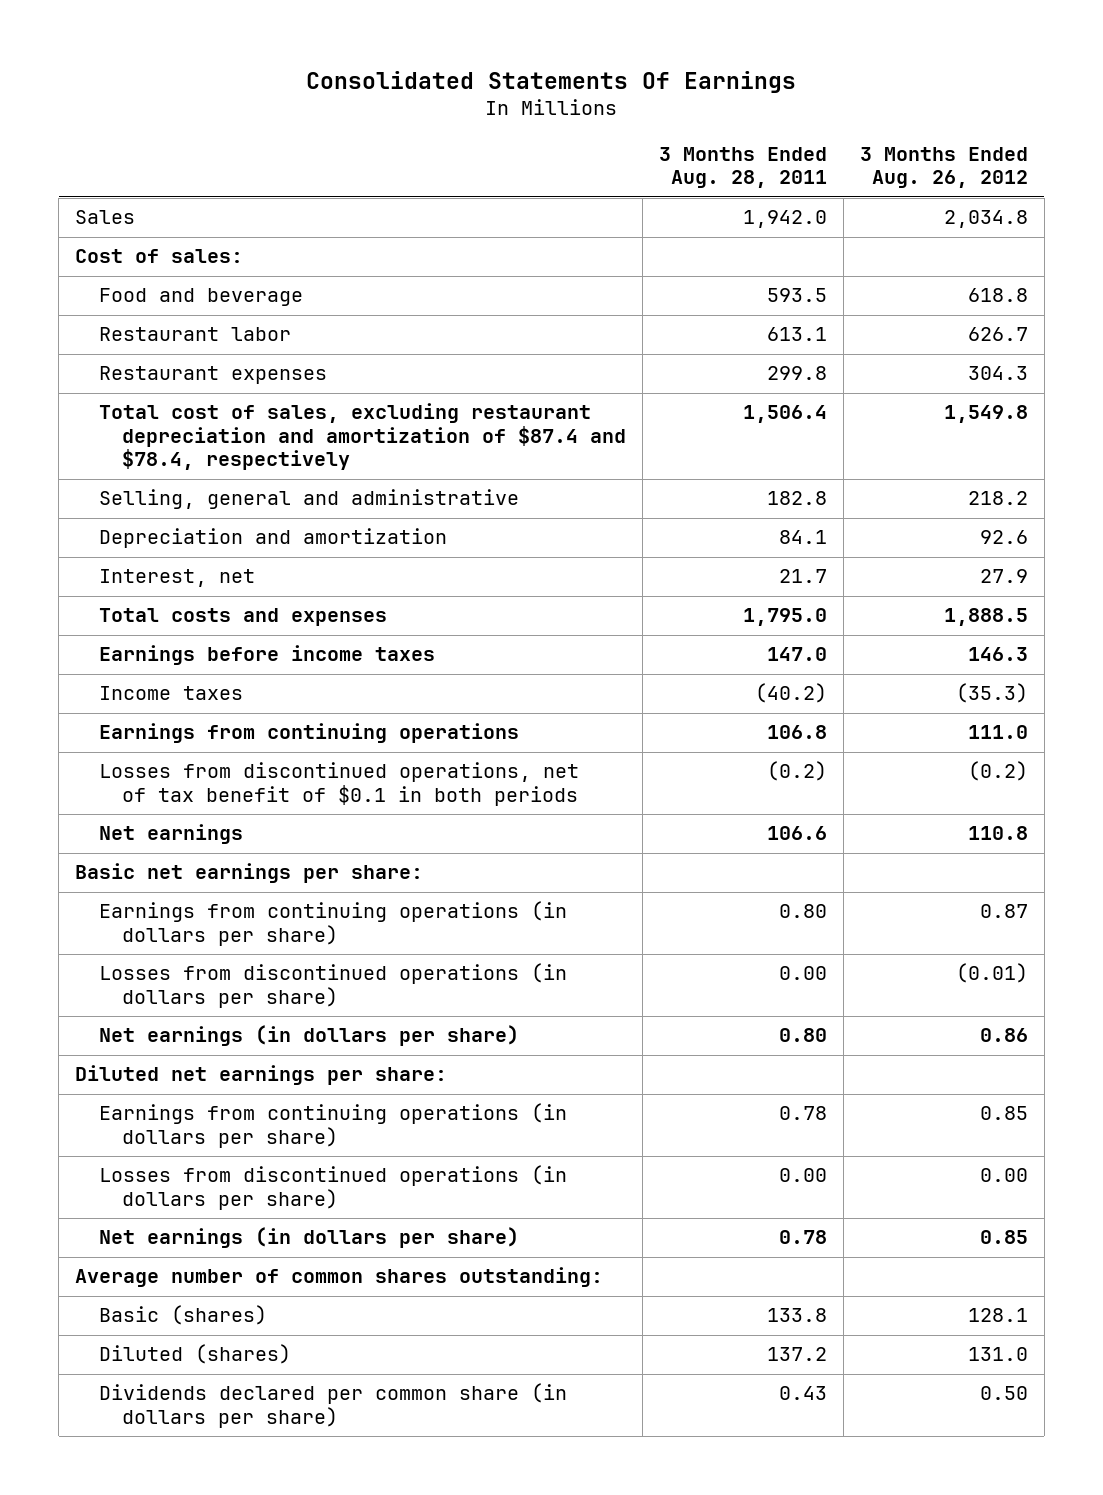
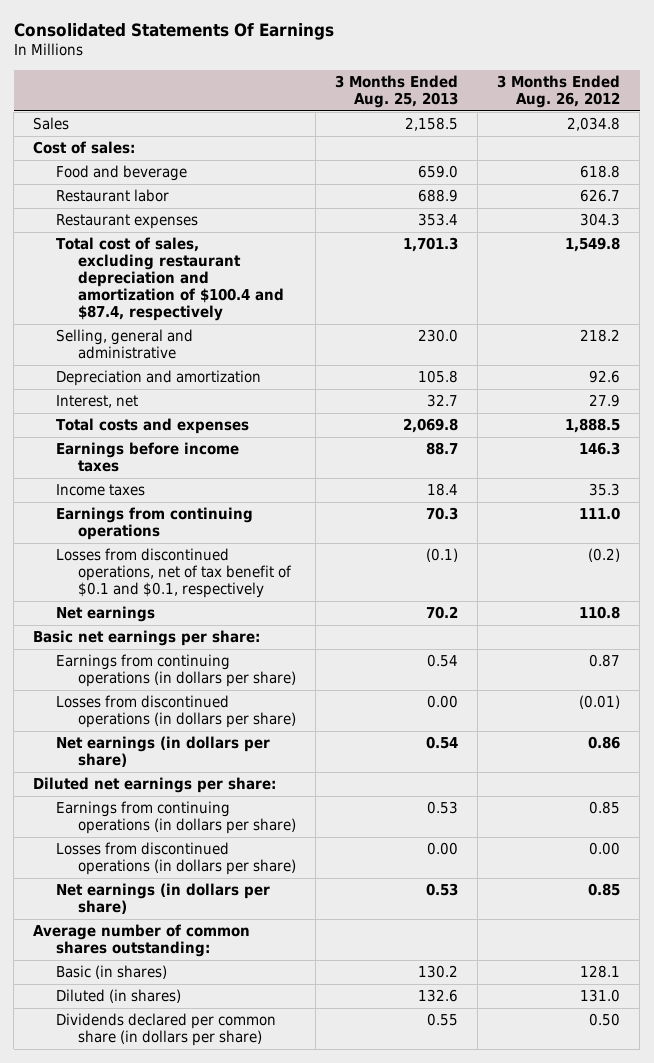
[659,146,828,189] 3 Months Ended Aug. 28, 2011 -> none
none -> [335,75,459,108] 3 Months Ended Aug. 25, 2013
[98,403,627,471] Total cost of sales, excluding restaurant depreciation and amortization of $87.4 and $78.4, respectively -> [55,237,285,322] Total cost of sales, excluding restaurant depreciation and amortization of $100.4 and $87.4, respectively
[955,683,1028,704] (35.3) -> [589,483,621,497] 35.3
[98,762,579,806] Losses from discontinued operations, net of tax benefit of $0.1 in both periods -> [55,548,293,599] Losses from discontinued operations, net of tax benefit of $0.1 and $0.1, respectively
[98,1305,267,1326] Basic (shares) -> [55,965,167,980] Basic (in shares)
[98,1344,291,1365] Diluted (shares) -> [55,989,181,1004] Diluted (in shares)

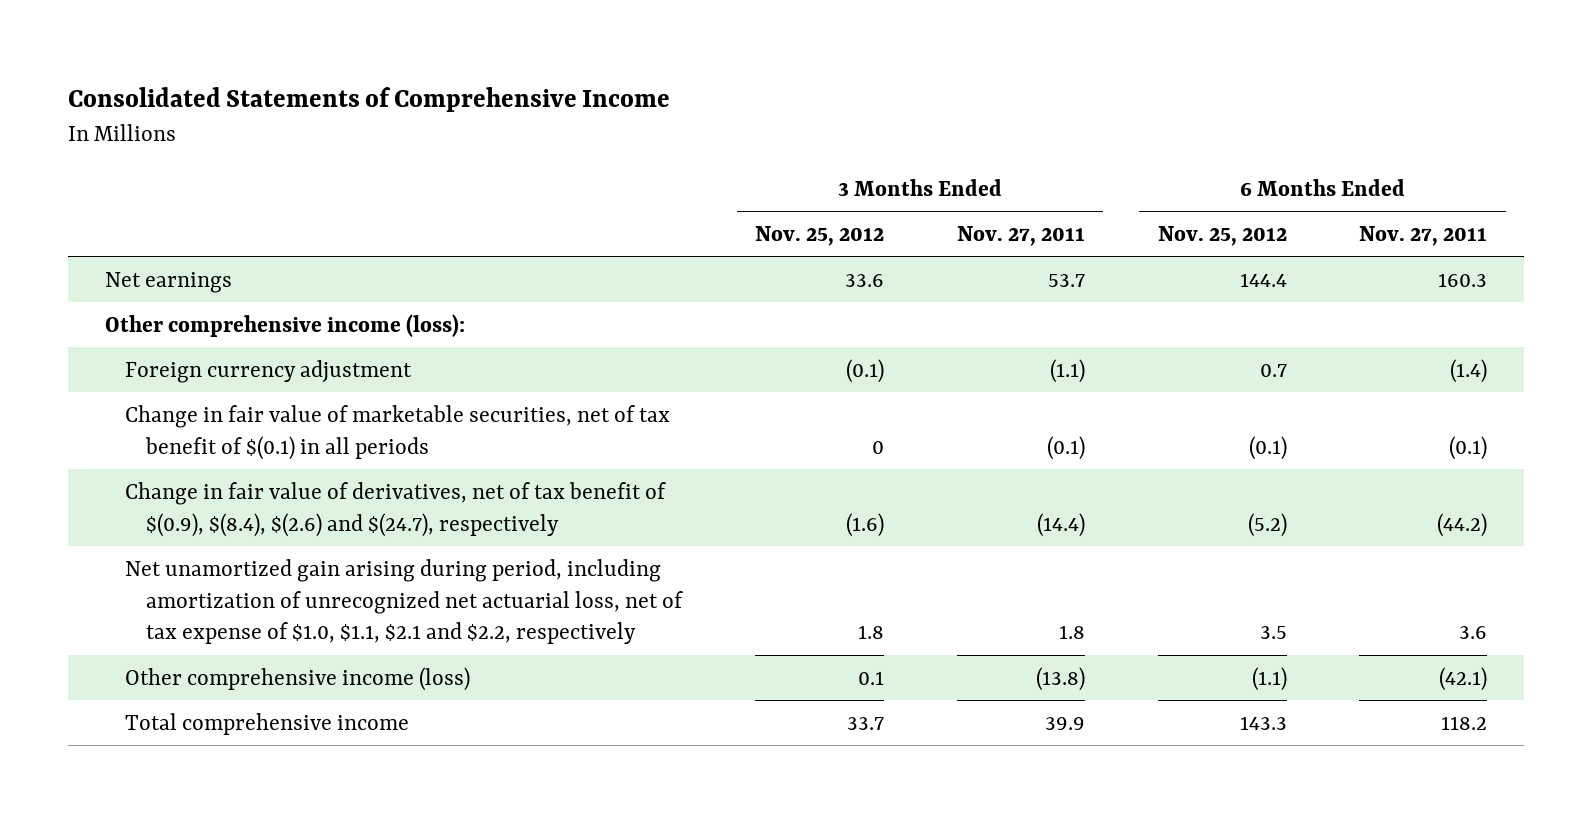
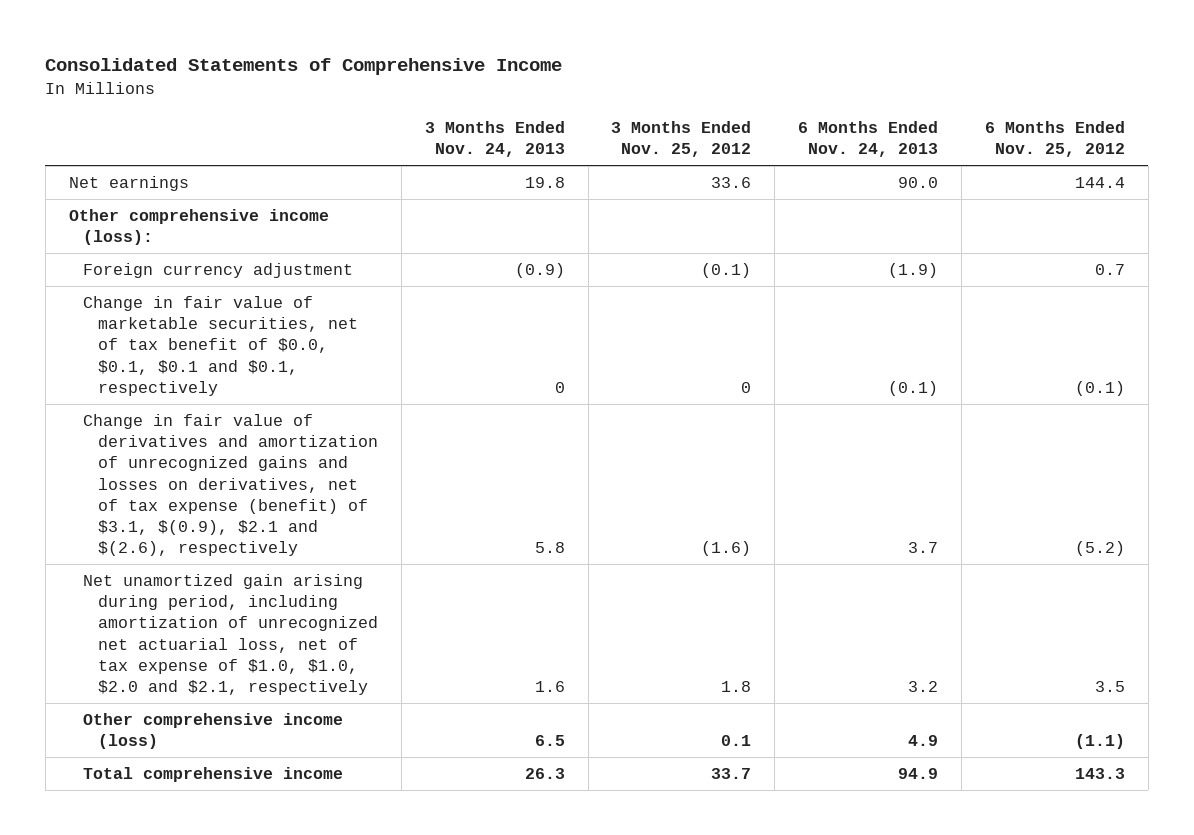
[956,225,1085,246] Nov. 27, 2011 -> none
[1359,225,1488,246] Nov. 27, 2011 -> none
none -> [424,120,565,157] 3 Months Ended Nov. 24, 2013
none -> [798,120,939,157] 6 Months Ended Nov. 24, 2013
[125,404,671,460] Change in fair value of marketable securities, net of tax benefit of $(0.1) in all periods -> [83,296,358,396] Change in fair value of marketable securities, net of tax benefit of $0.0, $0.1, $0.1 and $0.1, respectively
[125,481,667,537] Change in fair value of derivatives, net of tax benefit of $(0.9), $(8.4), $(2.6) and $(24.7), respectively -> [83,414,378,557] Change in fair value of derivatives and amortization of unrecognized gains and losses on derivatives, net of tax expense (benefit) of $3.1, $(0.9), $2.1 and $(2.6), respectively
[125,558,684,645] Net unamortized gain arising during period, including amortization of unrecognized net actuarial loss, net of tax expense of $1.0, $1.1, $2.1 and $2.2, respectively -> [83,574,378,695] Net unamortized gain arising during period, including amortization of unrecognized net actuarial loss, net of tax expense of $1.0, $1.0, $2.0 and $2.1, respectively

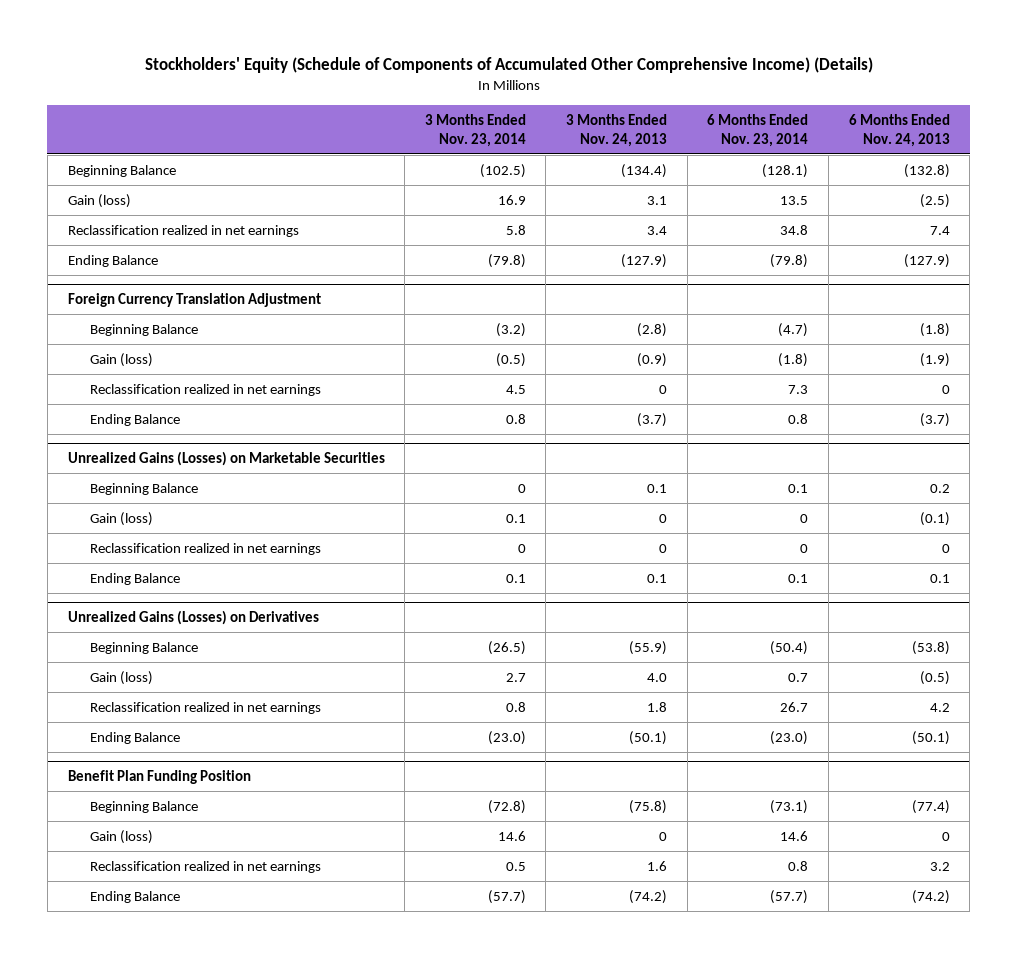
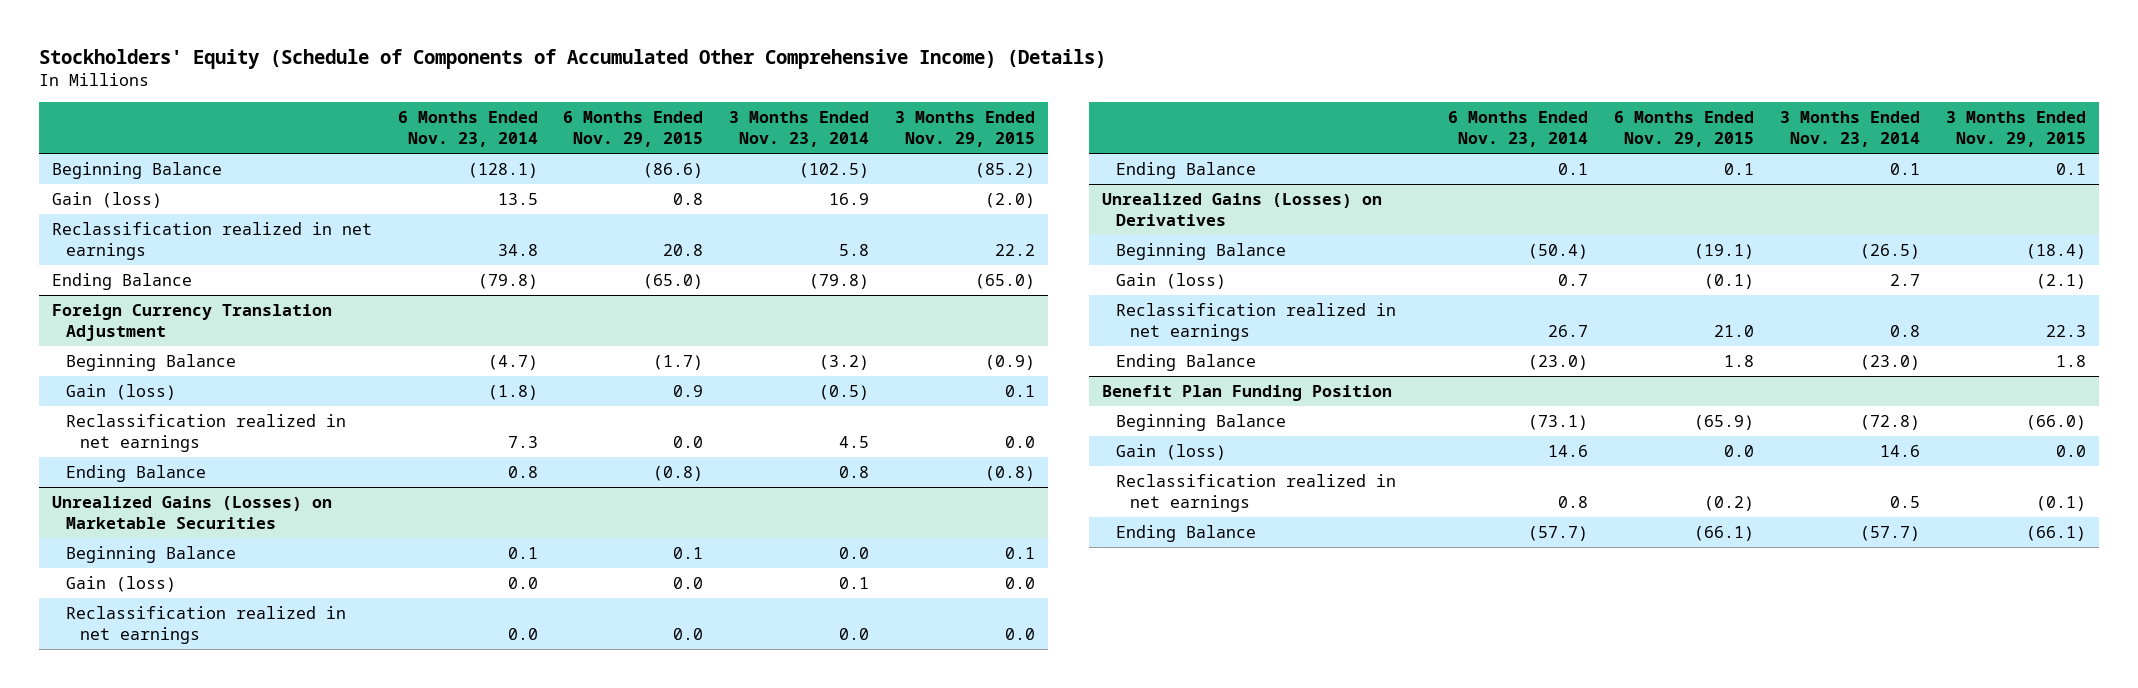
[566,113,668,147] 3 Months Ended Nov. 24, 2013 -> none
[848,113,950,147] 6 Months Ended Nov. 24, 2013 -> none
none -> [563,111,704,147] 6 Months Ended Nov. 29, 2015
none -> [895,111,1036,147] 3 Months Ended Nov. 29, 2015
[517,483,526,493] 0 -> [839,547,870,560] 0.0
[800,513,809,523] 0 -> [507,577,538,590] 0.0
[517,543,526,553] 0 -> [839,627,870,640] 0.0
[800,543,809,553] 0 -> [507,627,538,640] 0.0

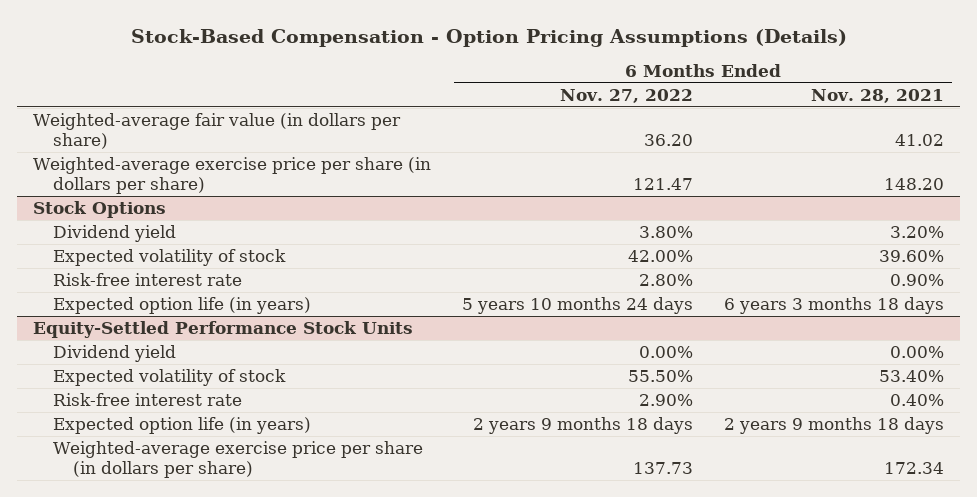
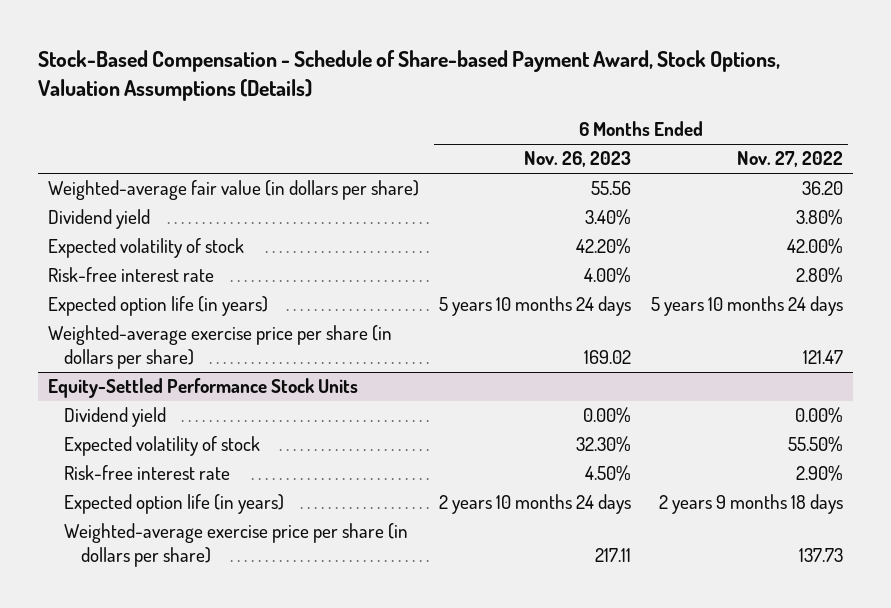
[130,28,847,47] Stock-Based Compensation - Option Pricing Assumptions (Details) -> [37,49,780,102] Stock-Based Compensation - Schedule of Share-based Payment Award, Stock Options, Valuation Assumptions (Details)
[811,88,945,103] Nov. 28, 2021 -> none
none -> [523,151,631,168] Nov. 26, 2023
[32,200,166,218] Stock Options -> none
[32,156,431,194] Weighted-average exercise price per share (in dollars per share) -> [47,325,392,370] Weighted-average exercise price per share (in dollars per share)

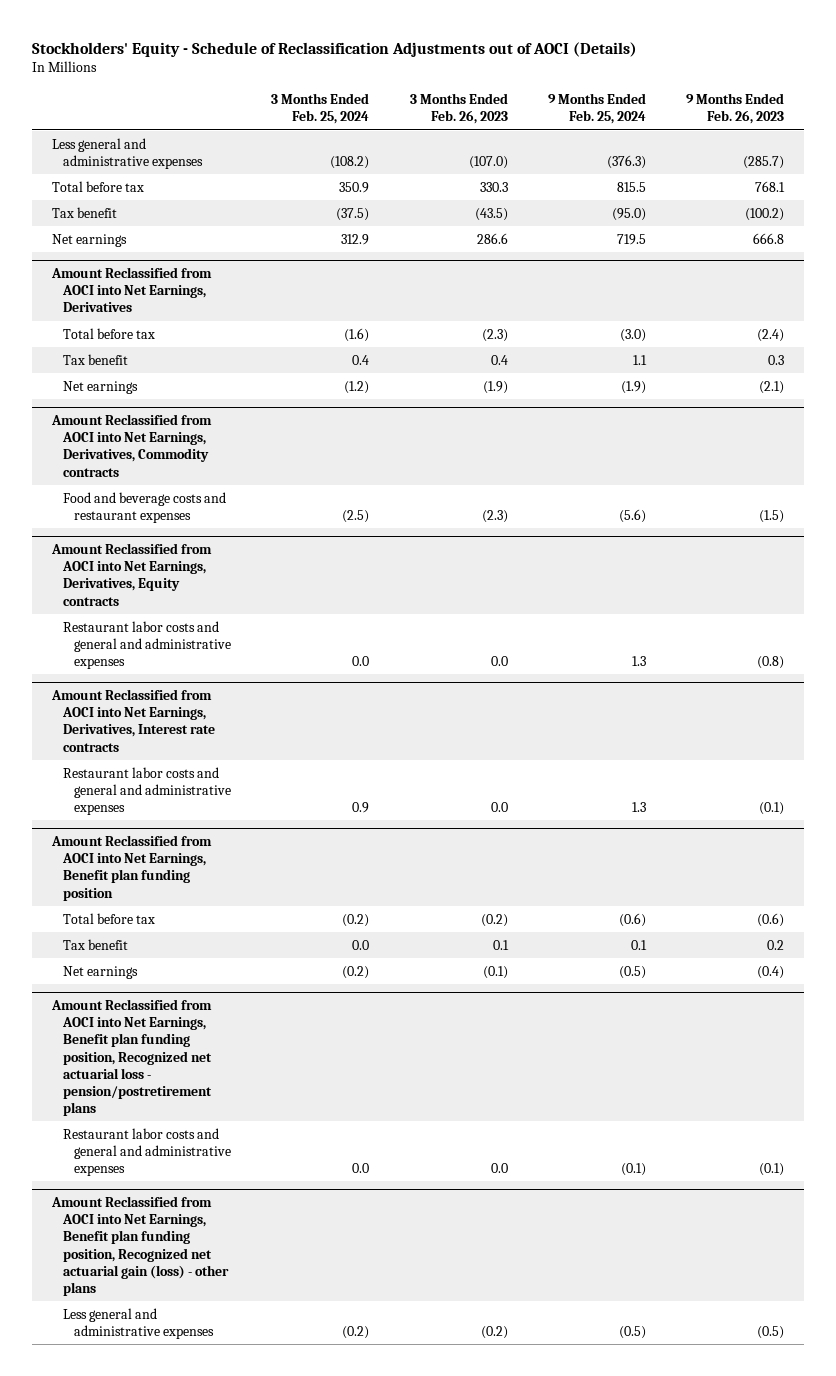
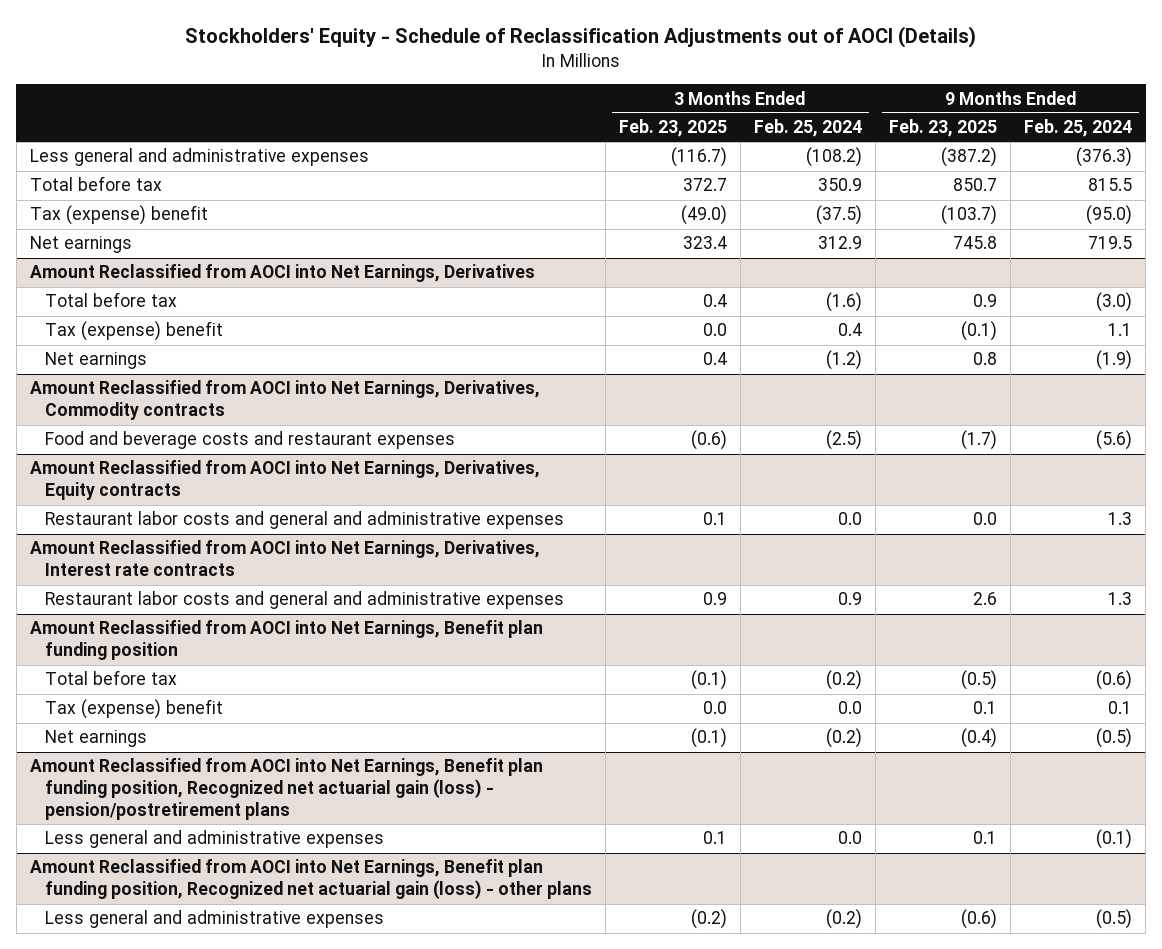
[409,93,508,125] 3 Months Ended Feb. 26, 2023 -> none
[686,93,785,125] 9 Months Ended Feb. 26, 2023 -> none
none -> [618,119,727,138] Feb. 23, 2025
none -> [889,119,998,138] Feb. 23, 2025
[52,206,118,218] Tax benefit -> [29,205,208,226] Tax (expense) benefit
[63,353,129,365] Tax benefit -> [44,321,223,342] Tax (expense) benefit
[63,938,129,950] Tax benefit -> [44,699,223,720] Tax (expense) benefit
[51,999,213,1116] Amount Reclassified from AOCI into Net Earnings, Benefit plan funding position, Recognized net actuarial loss - pension/postretirement plans -> [29,758,543,821] Amount Reclassified from AOCI into Net Earnings, Benefit plan funding position, Recognized net actuarial gain (loss) - pension/postretirement plans
[63,1127,232,1176] Restaurant labor costs and general and administrative expenses -> [44,830,384,849] Less general and administrative expenses

